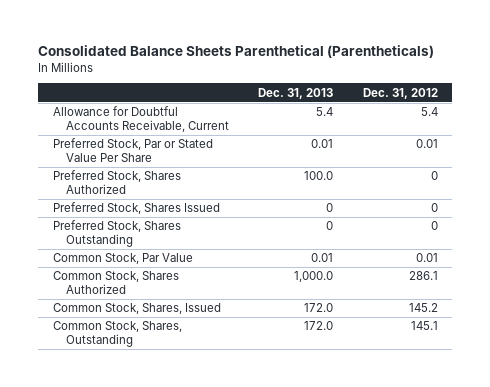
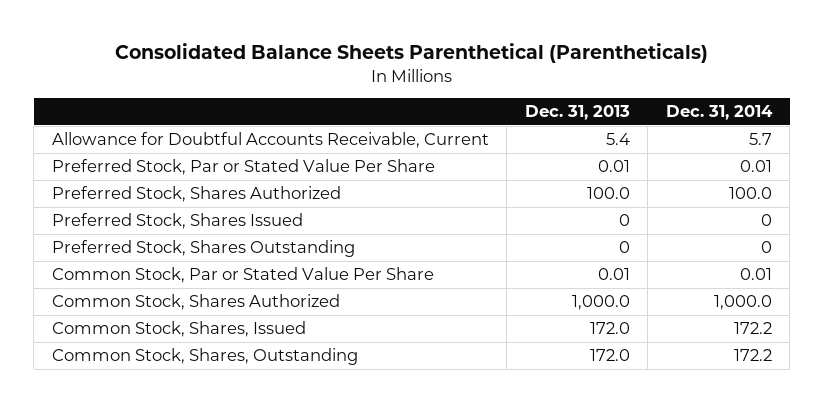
[362,87,438,99] Dec. 31, 2012 -> none
none -> [665,105,773,121] Dec. 31, 2014
[52,253,193,265] Common Stock, Par Value -> [51,267,434,284] Common Stock, Par or Stated Value Per Share

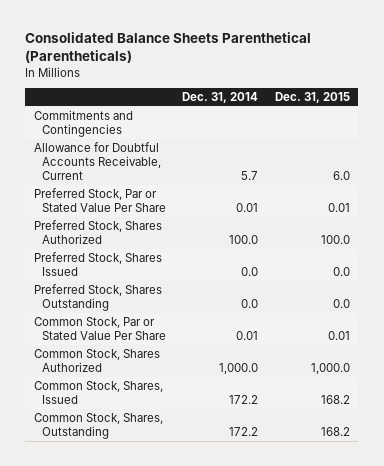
[524,105,630,121] Dec. 31, 2013 -> none
none -> [274,92,350,104] Dec. 31, 2015
none -> [33,110,133,138] Commitments and Contingencies
[760,214,772,227] 0 -> [241,267,259,277] 0.0
[760,241,772,254] 0 -> [241,299,259,309] 0.0

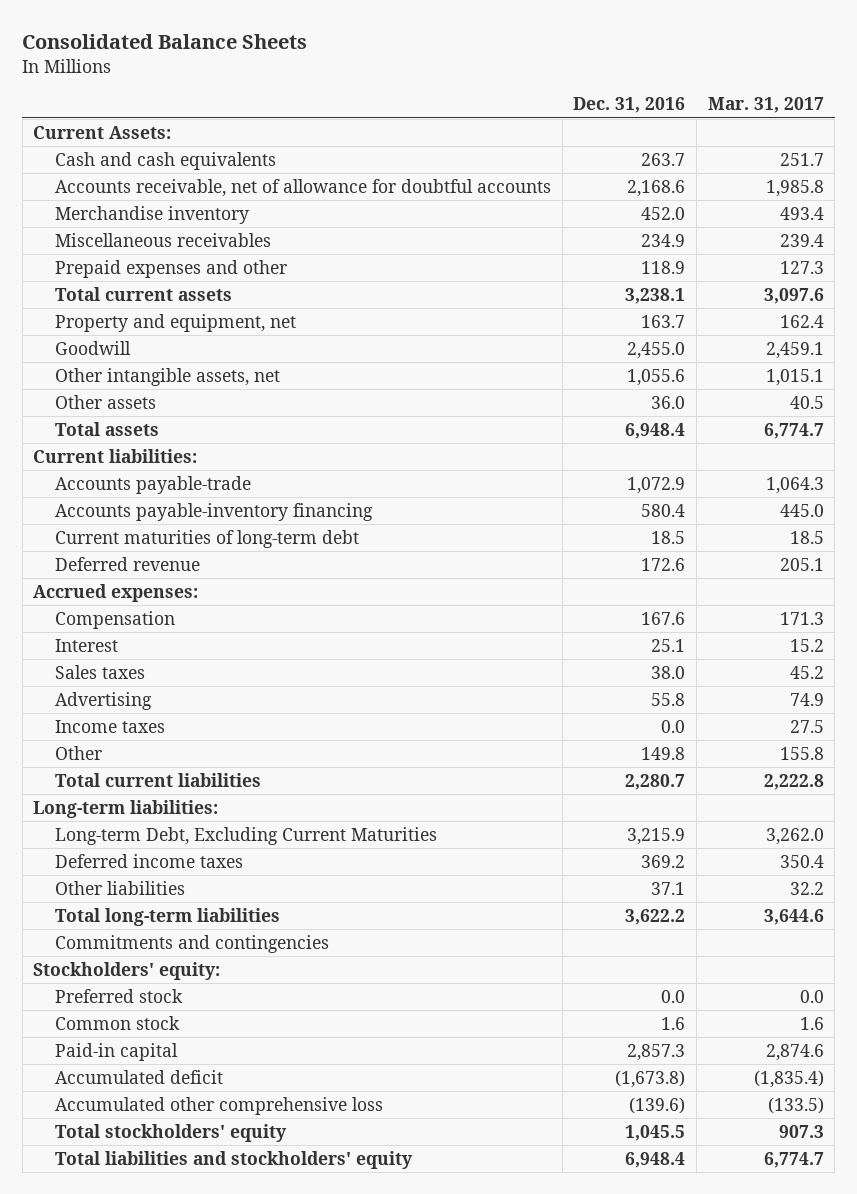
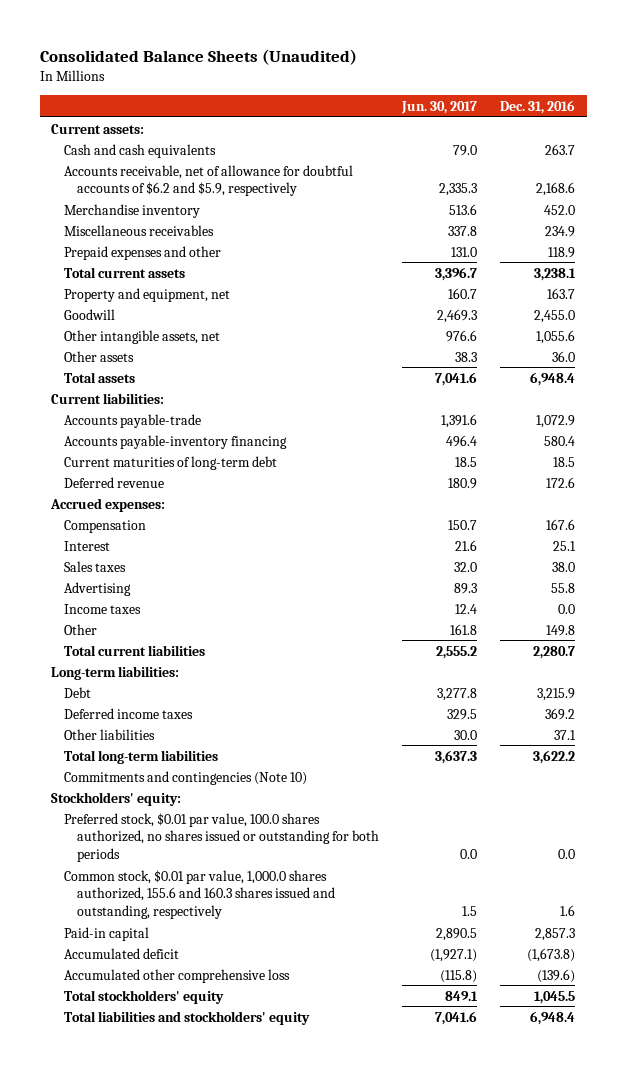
[22,34,308,50] Consolidated Balance Sheets -> [39,48,357,65] Consolidated Balance Sheets (Unaudited)
[707,97,824,114] Mar. 31, 2017 -> none
none -> [401,100,478,114] Jun. 30, 2017
[33,125,172,139] Current Assets: -> [51,123,145,134] Current assets:
[55,178,552,197] Accounts receivable, net of allowance for doubtful accounts -> [64,164,354,197] Accounts receivable, net of allowance for doubtful accounts of $6.2 and $5.9, respectively
[55,826,438,845] Long-term Debt, Excluding Current Maturities -> [64,686,92,698] Debt
[55,934,330,953] Commitments and contingencies -> [64,770,308,785] Commitments and contingencies (Note 10)
[55,988,184,1003] Preferred stock -> [64,812,380,862] Preferred stock, $0.01 par value, 100.0 shares authorized, no shares issued or outstanding for both periods
[55,1015,181,1030] Common stock -> [64,869,336,919] Common stock, $0.01 par value, 1,000.0 shares authorized, 155.6 and 160.3 shares issued and outstanding, respectively

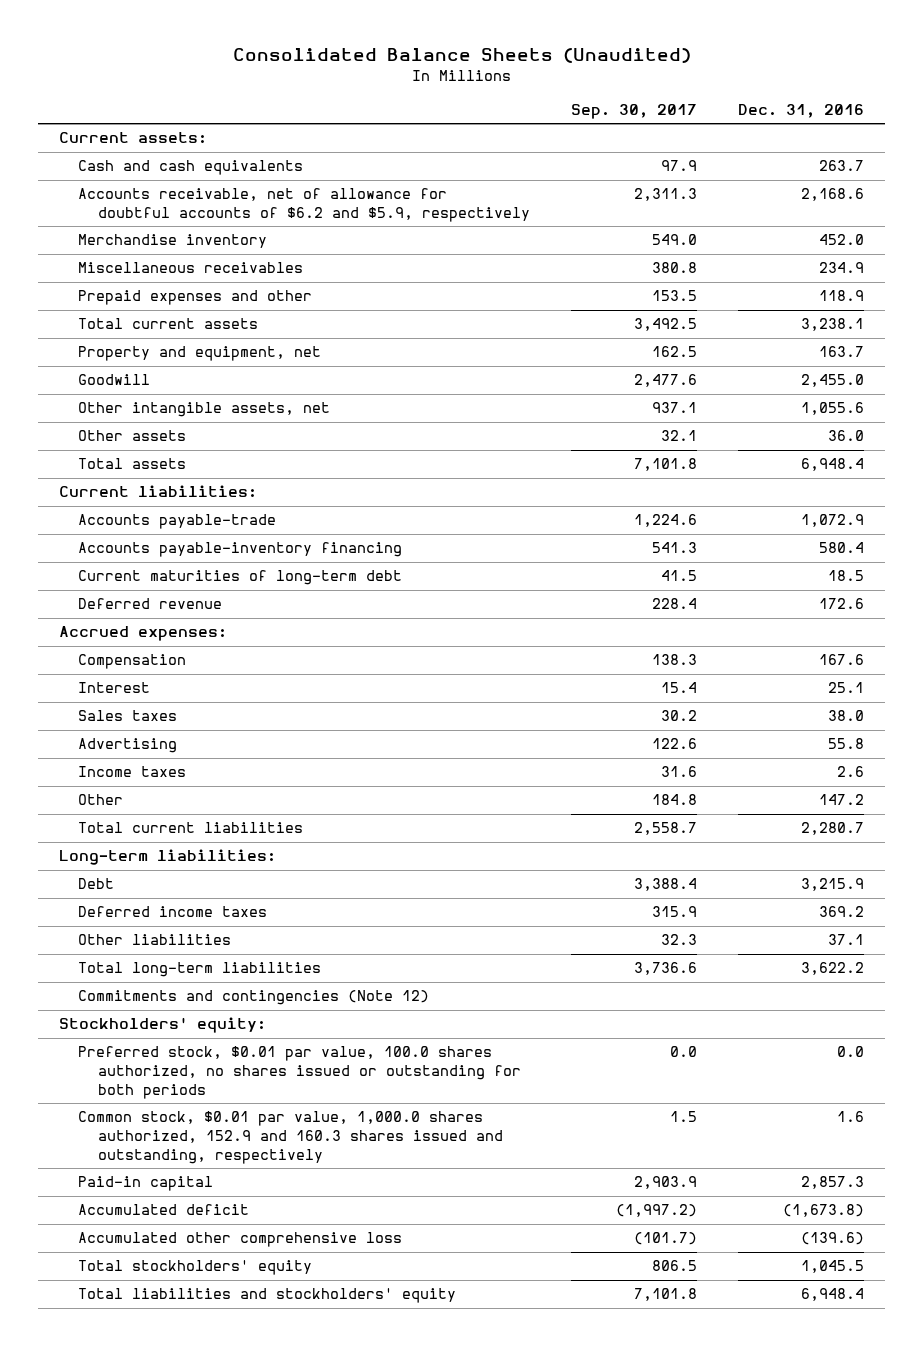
[401,100,478,114] Jun. 30, 2017 -> none
none -> [571,103,698,119] Sep. 30, 2017
[558,603,576,614] 0.0 -> [837,766,865,778] 2.6
[546,624,576,636] 149.8 -> [819,794,865,806] 147.2
[64,770,308,785] Commitments and contingencies (Note 10) -> [78,990,430,1006] Commitments and contingencies (Note 12)
[64,869,336,919] Common stock, $0.01 par value, 1,000.0 shares authorized, 155.6 and 160.3 shares issued and outstanding, respectively -> [78,1111,504,1164] Common stock, $0.01 par value, 1,000.0 shares authorized, 152.9 and 160.3 shares issued and outstanding, respectively

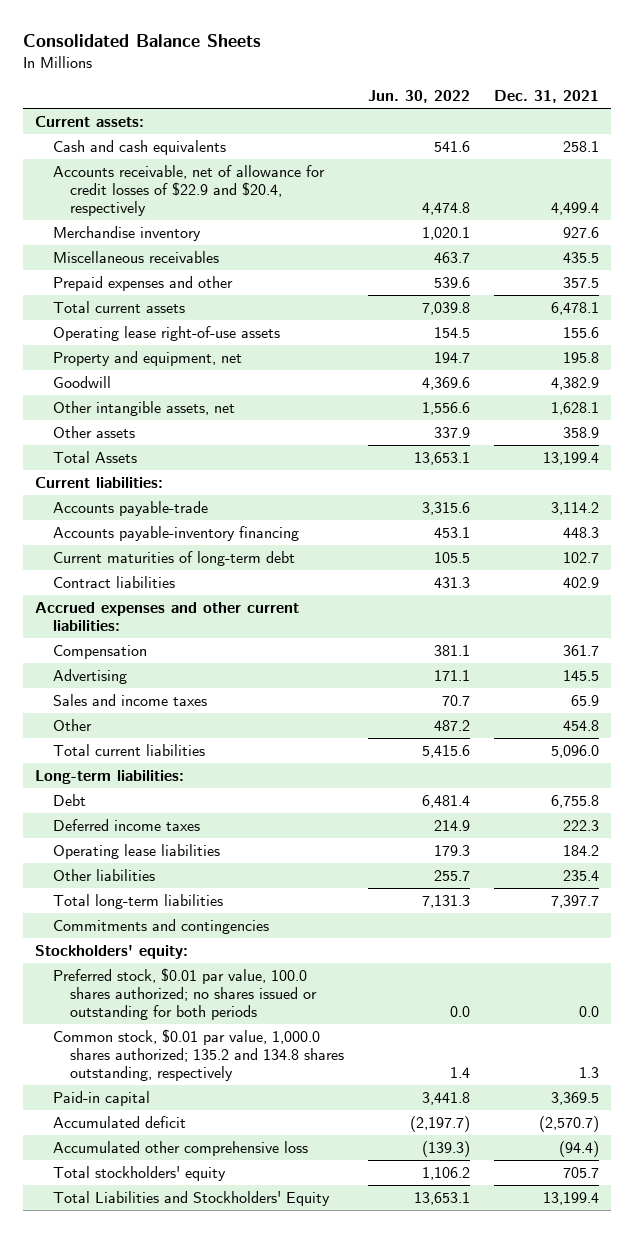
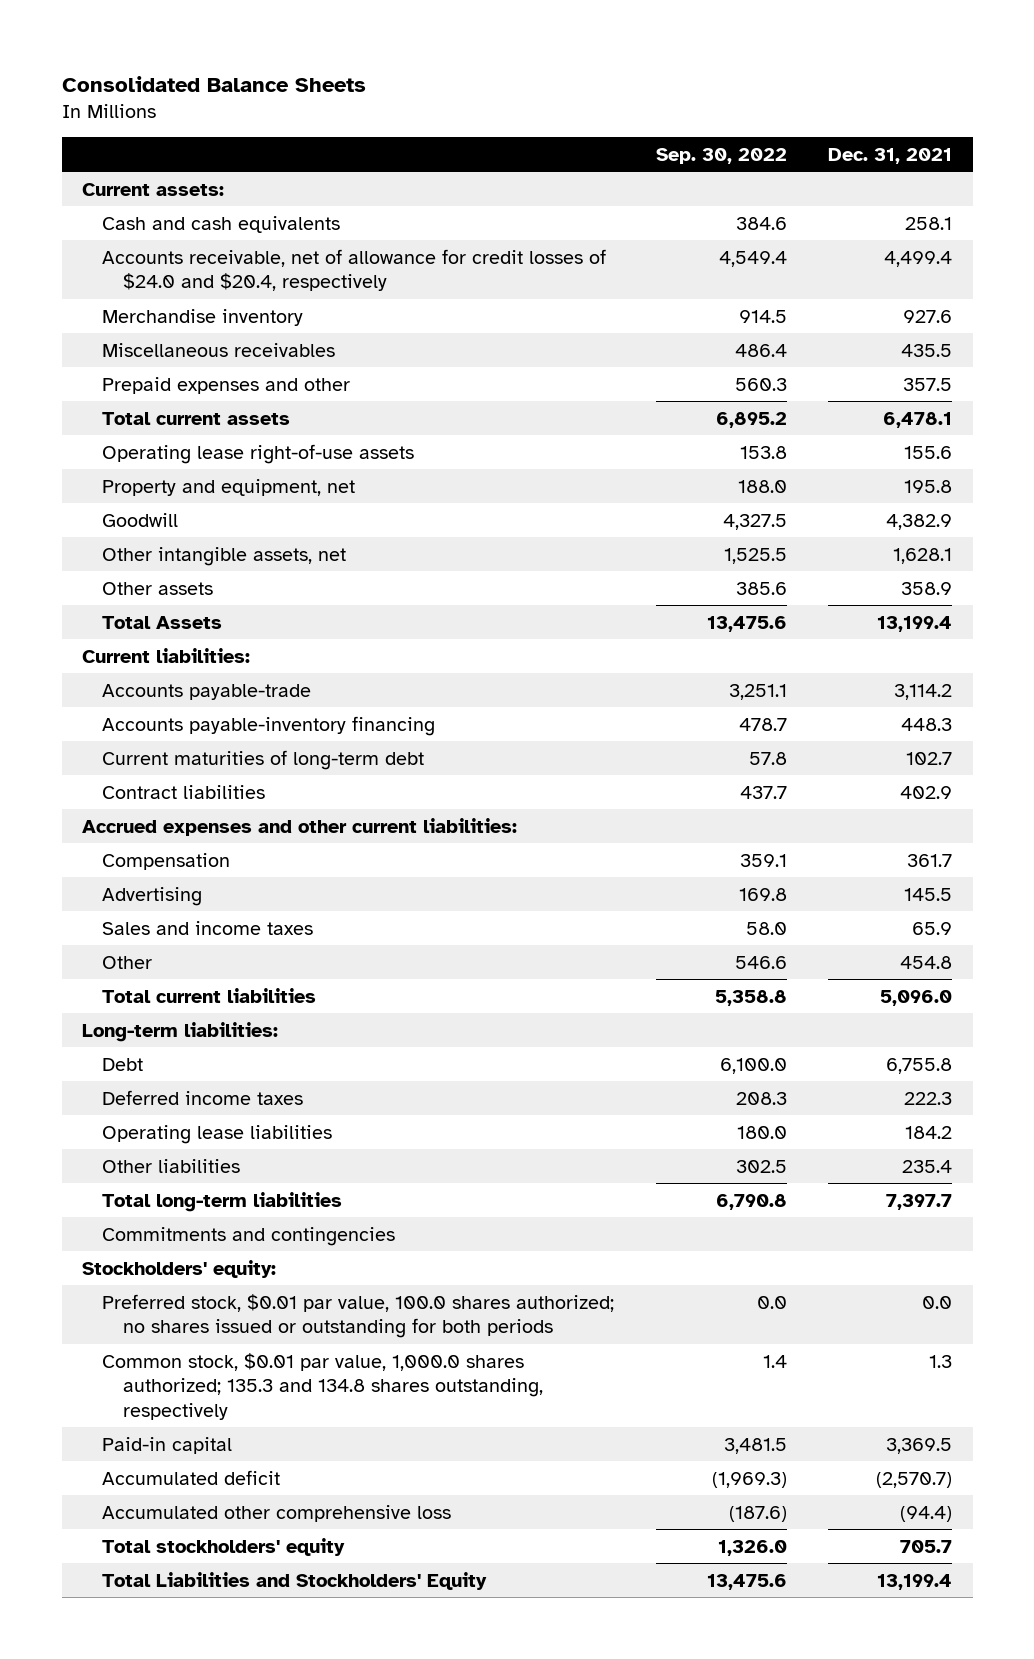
[368,90,471,104] Jun. 30, 2022 -> none
none -> [655,147,787,164] Sep. 30, 2022
[52,164,325,217] Accounts receivable, net of allowance for credit losses of $22.9 and $20.4, respectively -> [102,248,607,292] Accounts receivable, net of allowance for credit losses of $24.0 and $20.4, respectively
[52,1028,345,1082] Common stock, $0.01 par value, 1,000.0 shares authorized; 135.2 and 134.8 shares outstanding, respectively -> [102,1352,543,1420] Common stock, $0.01 par value, 1,000.0 shares authorized; 135.3 and 134.8 shares outstanding, respectively

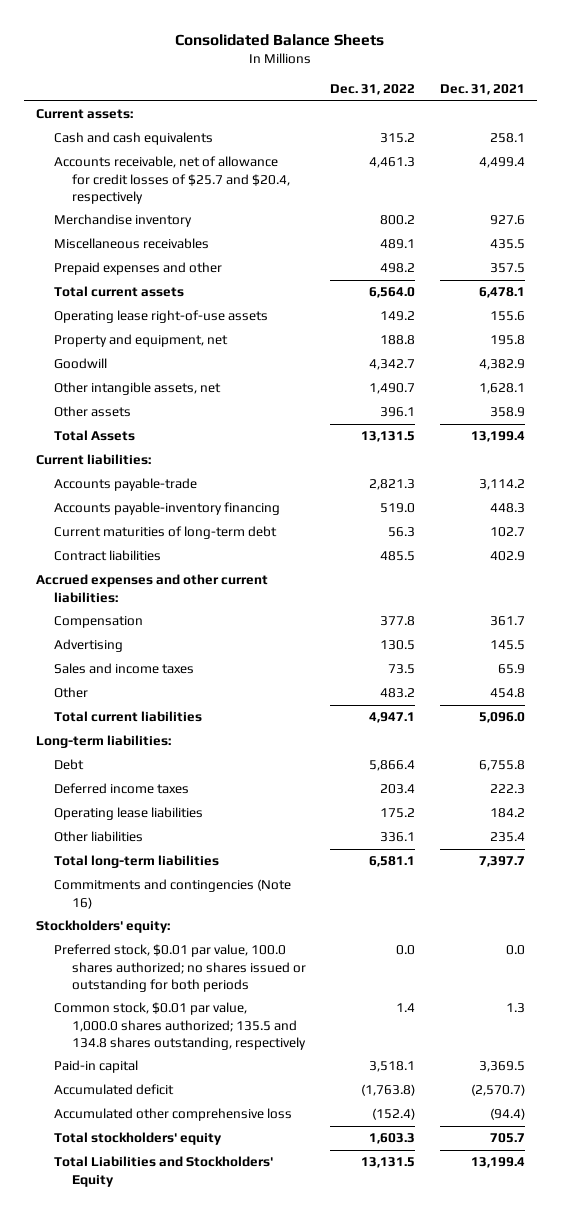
[655,147,787,164] Sep. 30, 2022 -> none
none -> [330,83,416,95] Dec. 31, 2022
[102,248,607,292] Accounts receivable, net of allowance for credit losses of $24.0 and $20.4, respectively -> [54,156,291,204] Accounts receivable, net of allowance for credit losses of $25.7 and $20.4, respectively
[102,1226,396,1246] Commitments and contingencies -> [54,879,292,909] Commitments and contingencies (Note 16)
[102,1352,543,1420] Common stock, $0.01 par value, 1,000.0 shares authorized; 135.3 and 134.8 shares outstanding, respectively -> [54,1002,307,1050] Common stock, $0.01 par value, 1,000.0 shares authorized; 135.5 and 134.8 shares outstanding, respectively

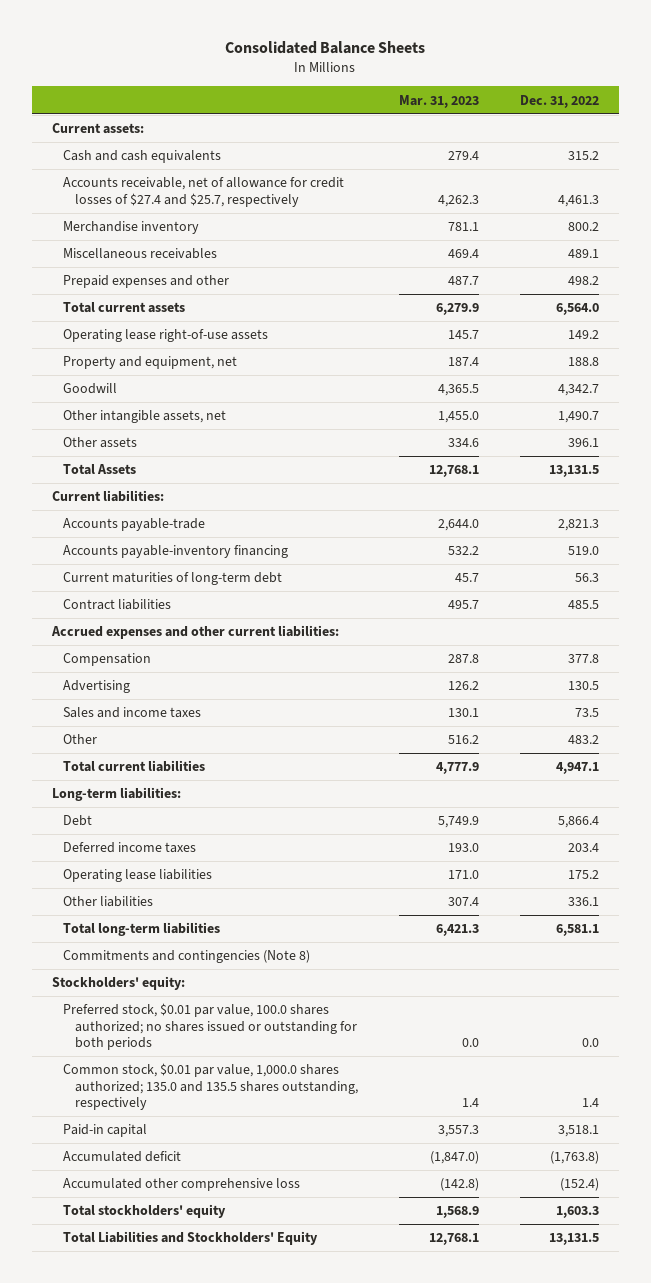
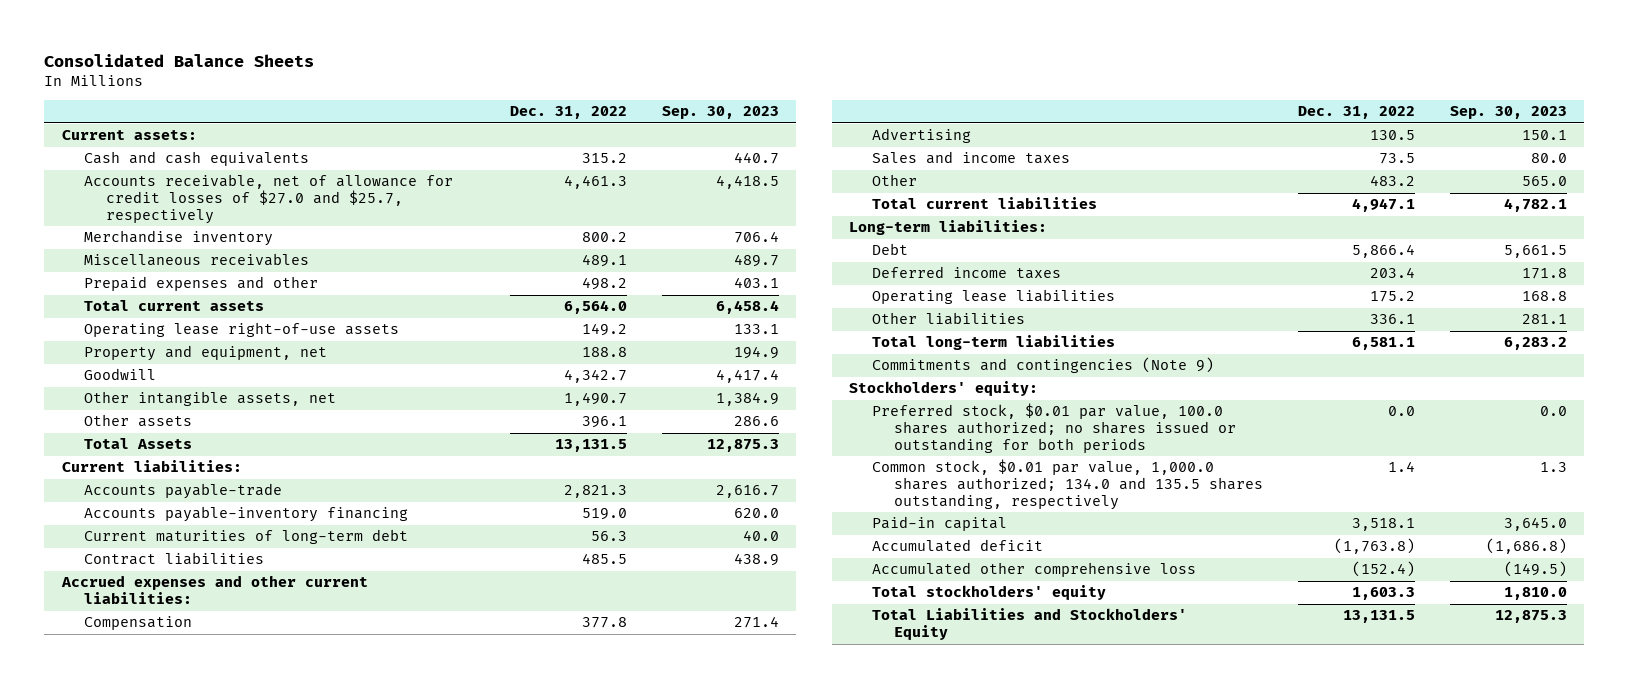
[398,94,479,108] Mar. 31, 2023 -> none
none -> [661,106,779,120] Sep. 30, 2023
[63,177,345,207] Accounts receivable, net of allowance for credit losses of $27.4 and $25.7, respectively -> [84,174,454,224] Accounts receivable, net of allowance for credit losses of $27.0 and $25.7, respectively
[63,950,311,964] Commitments and contingencies (Note 8) -> [871,357,1214,374] Commitments and contingencies (Note 9)
[63,1063,358,1110] Common stock, $0.01 par value, 1,000.0 shares authorized; 135.0 and 135.5 shares outstanding, respectively -> [871,459,1264,510] Common stock, $0.01 par value, 1,000.0 shares authorized; 134.0 and 135.5 shares outstanding, respectively

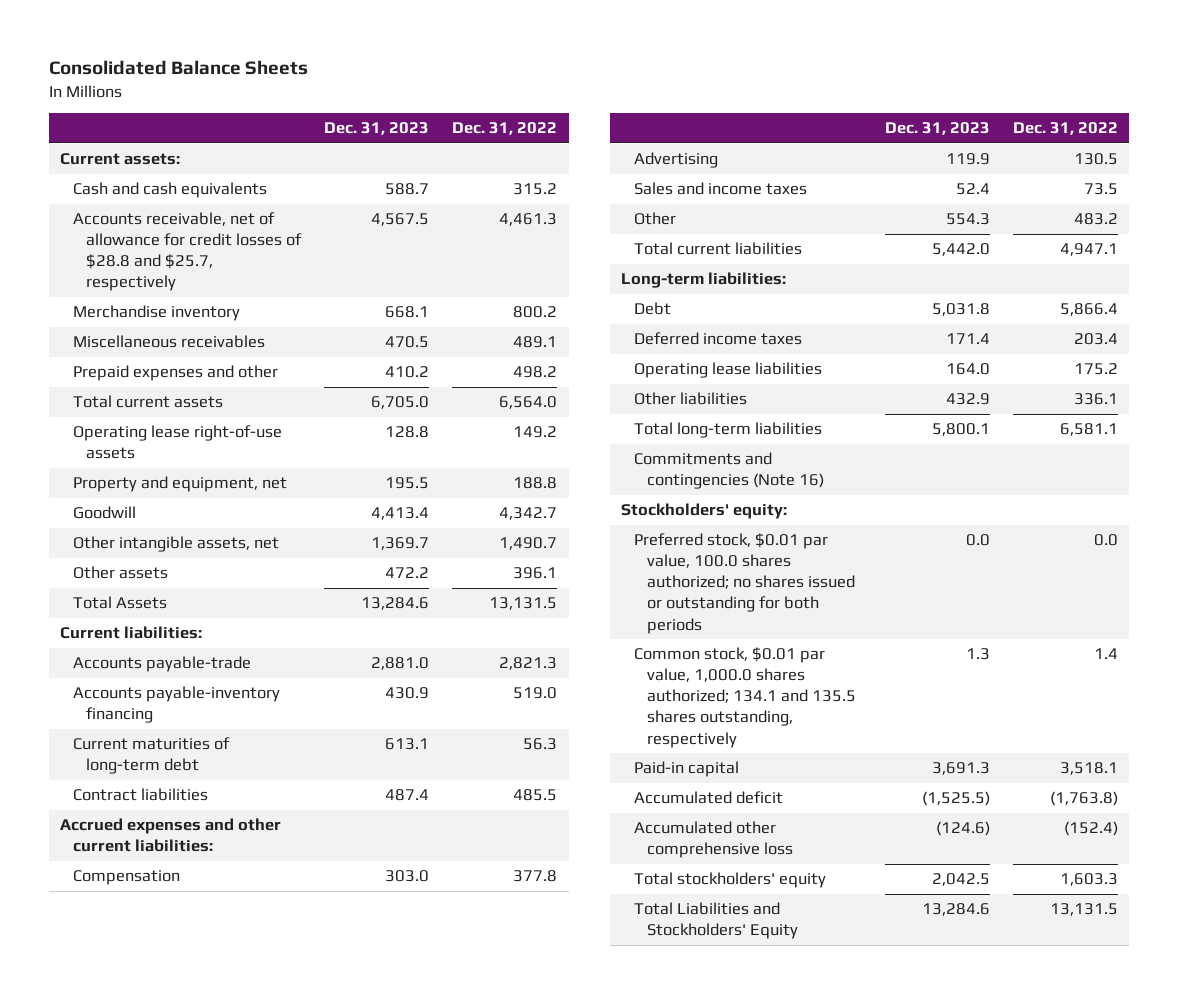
[661,106,779,120] Sep. 30, 2023 -> none
none -> [324,122,430,136] Dec. 31, 2023
[84,174,454,224] Accounts receivable, net of allowance for credit losses of $27.0 and $25.7, respectively -> [73,212,303,292] Accounts receivable, net of allowance for credit losses of $28.8 and $25.7, respectively
[871,357,1214,374] Commitments and contingencies (Note 9) -> [634,452,825,490] Commitments and contingencies (Note 16)
[871,459,1264,510] Common stock, $0.01 par value, 1,000.0 shares authorized; 134.0 and 135.5 shares outstanding, respectively -> [634,647,857,748] Common stock, $0.01 par value, 1,000.0 shares authorized; 134.1 and 135.5 shares outstanding, respectively

